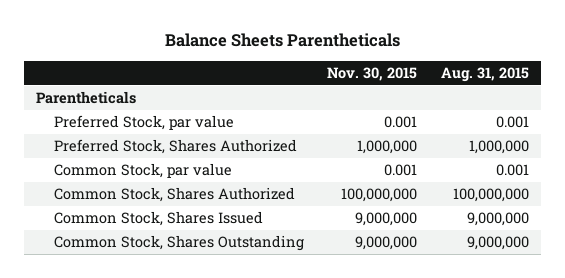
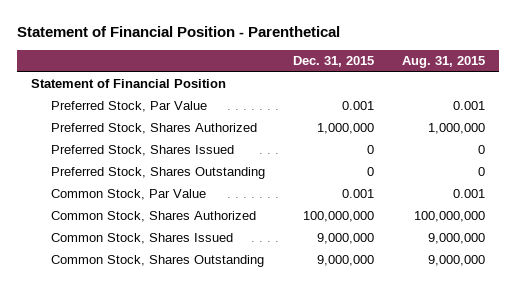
[164,33,400,48] Balance Sheets Parentheticals -> [17,26,341,38] Statement of Financial Position - Parenthetical
[327,66,418,81] Nov. 30, 2015 -> none
none -> [293,56,375,68] Dec. 31, 2015
[35,91,136,105] Parentheticals -> none
none -> [31,79,227,89] Statement of Financial Position
[53,115,234,131] Preferred Stock, par value -> [51,101,208,113] Preferred Stock, Par Value
none -> [51,145,235,157] Preferred Stock, Shares Issued
none -> [51,167,266,180] Preferred Stock, Shares Outstanding
[53,163,232,179] Common Stock, par value -> [51,189,207,201] Common Stock, Par Value

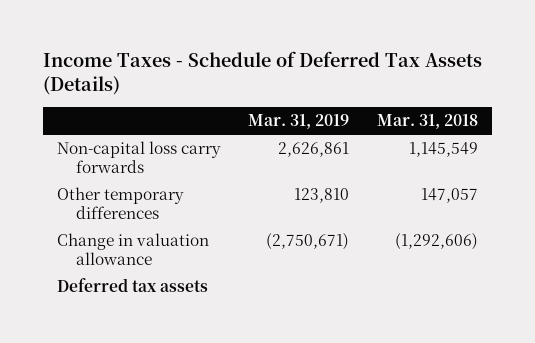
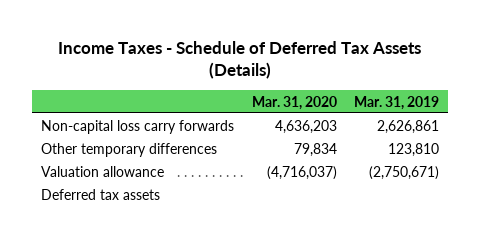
[376,114,478,130] Mar. 31, 2018 -> none
none -> [251,95,337,110] Mar. 31, 2020
[56,233,209,265] Change in valuation allowance -> [40,165,164,177] Valuation allowance

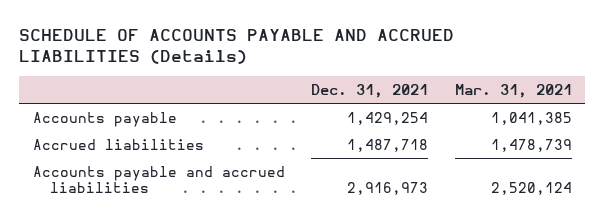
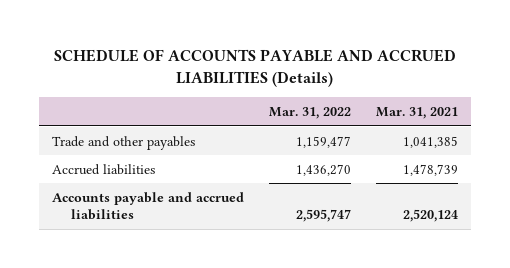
[311,83,429,98] Dec. 31, 2021 -> none
none -> [269,107,352,120] Mar. 31, 2022
[32,111,177,127] Accounts payable -> [51,135,195,150] Trade and other payables

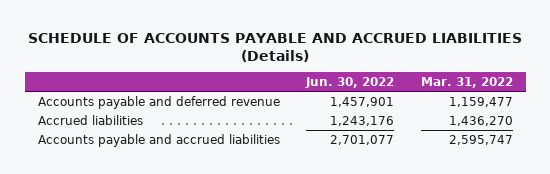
[376,107,459,120] Mar. 31, 2021 -> none
none -> [305,77,395,89] Jun. 30, 2022
[51,135,195,150] Trade and other payables -> [37,95,280,109] Accounts payable and deferred revenue

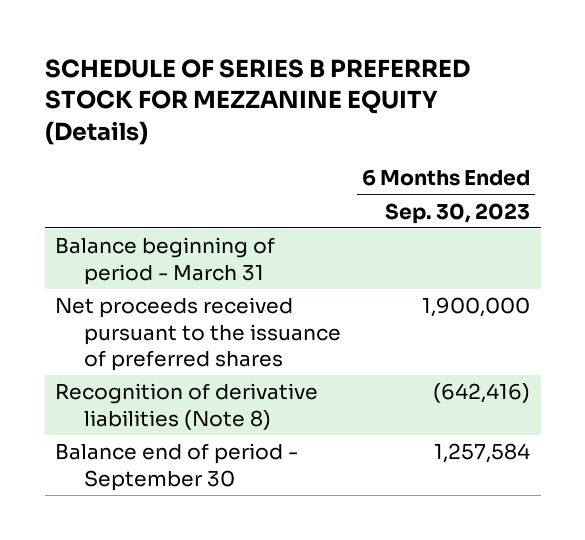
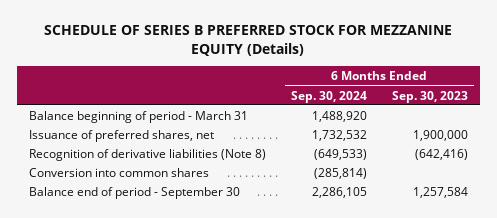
none -> [290,90,367,103] Sep. 30, 2024
[55,297,341,372] Net proceeds received pursuant to the issuance of preferred shares -> [29,129,215,142] Issuance of preferred shares, net
none -> [29,167,210,177] Conversion into common shares

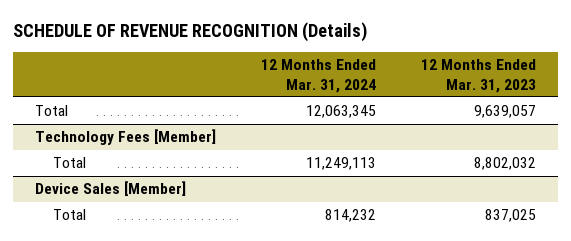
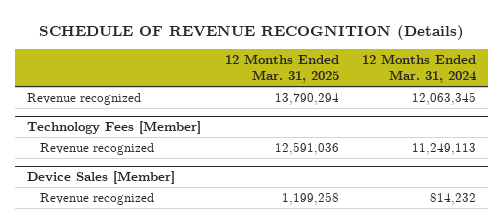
[420,59,536,93] 12 Months Ended Mar. 31, 2023 -> none
none -> [224,53,339,84] 12 Months Ended Mar. 31, 2025
[35,105,69,117] Total -> [27,92,142,105] Revenue recognized
[53,157,87,169] Total -> [39,142,154,155] Revenue recognized
[53,209,87,221] Total -> [39,192,154,205] Revenue recognized

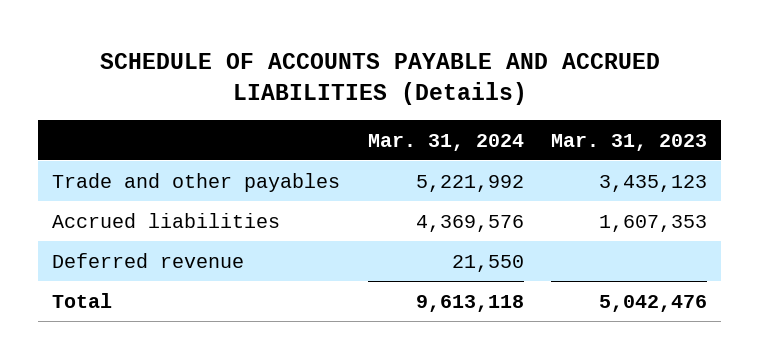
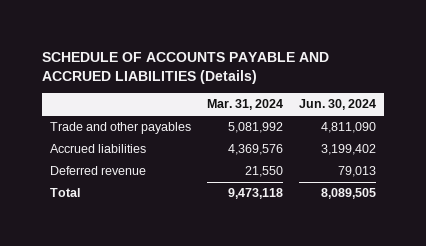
[551,133,708,151] Mar. 31, 2023 -> none
none -> [299,99,377,111] Jun. 30, 2024
[415,174,524,192] 5,221,992 -> [228,122,284,134] 5,081,992
[415,294,524,312] 9,613,118 -> [228,188,284,200] 9,473,118

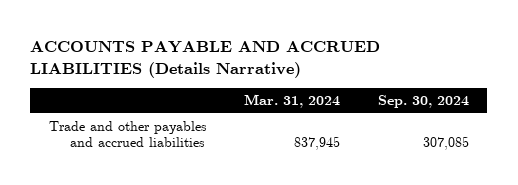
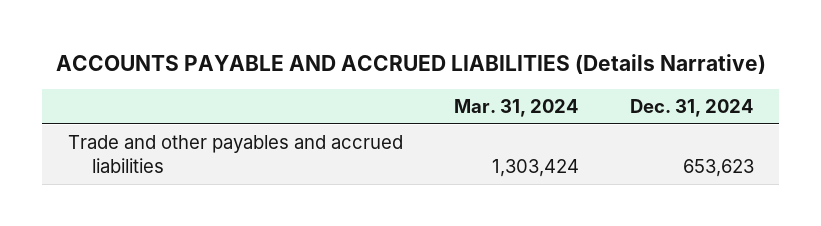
[377,95,469,109] Sep. 30, 2024 -> none
none -> [629,99,754,118] Dec. 31, 2024
[294,136,341,151] 837,945 -> [491,158,579,177] 1,303,424

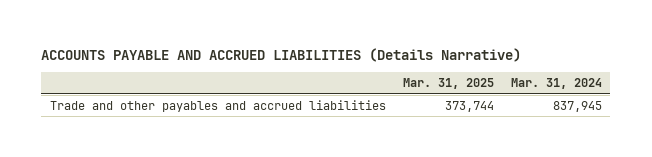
[629,99,754,118] Dec. 31, 2024 -> none
none -> [402,78,494,90] Mar. 31, 2025
[491,158,579,177] 1,303,424 -> [552,101,602,113] 837,945

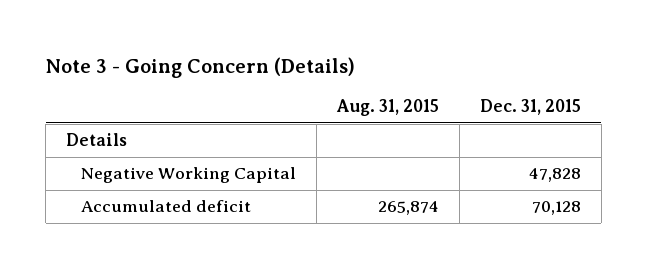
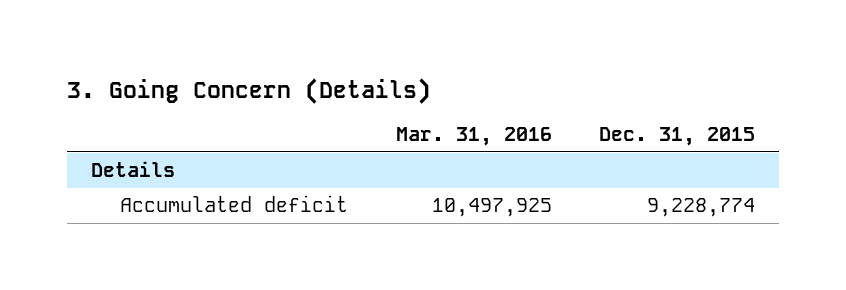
[45,56,355,78] Note 3 - Going Concern (Details) -> [67,77,432,104] 3. Going Concern (Details)
[336,99,440,117] Aug. 31, 2015 -> none
none -> [395,127,552,147] Mar. 31, 2016
[81,167,297,184] Negative Working Capital -> none
[531,201,581,216] 70,128 -> [647,198,756,218] 9,228,774

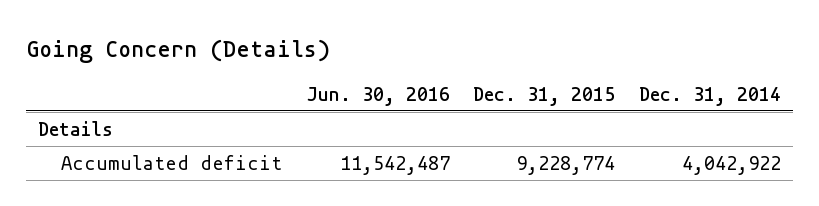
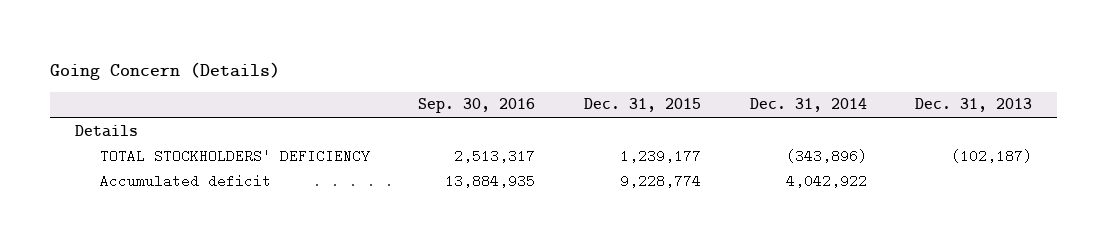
[305,86,450,106] Jun. 30, 2016 -> none
none -> [418,98,536,114] Sep. 30, 2016
none -> [915,98,1033,113] Dec. 31, 2013
none -> [99,148,370,163] TOTAL STOCKHOLDERS' DEFICIENCY

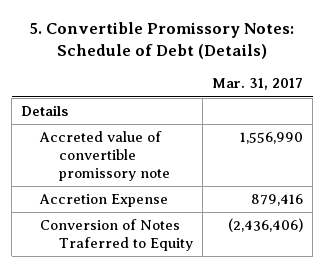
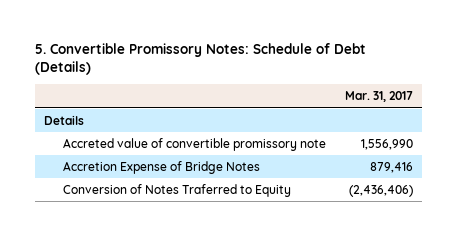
[39,193,169,207] Accretion Expense -> [63,160,261,174] Accretion Expense of Bridge Notes

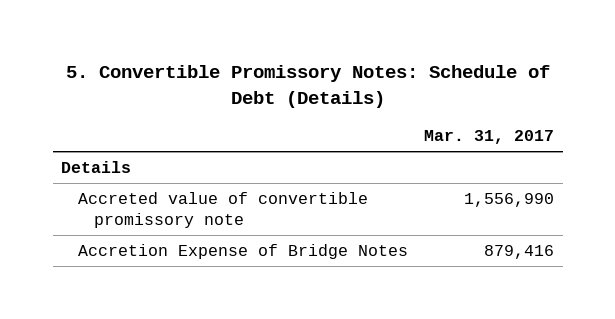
[63,183,292,197] Conversion of Notes Traferred to Equity -> none

